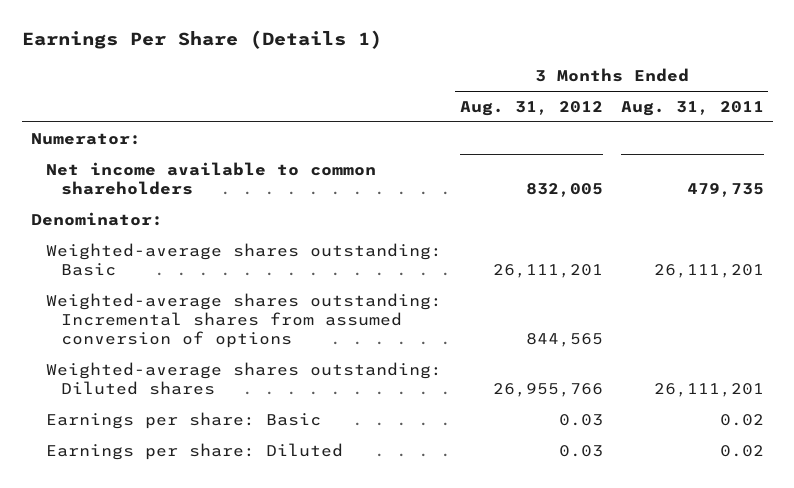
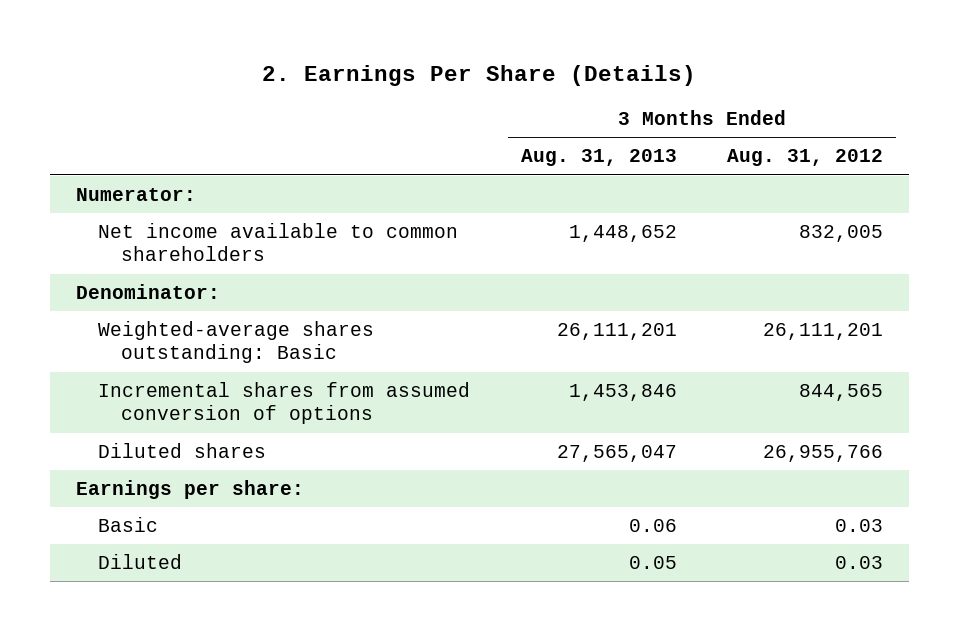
[21,30,382,50] Earnings Per Share (Details 1) -> [262,64,697,86] 2. Earnings Per Share (Details)
[620,100,764,116] Aug. 31, 2011 -> none
none -> [520,149,677,167] Aug. 31, 2013
[45,292,442,349] Weighted-average shares outstanding: Incremental shares from assumed conversion of options -> [98,382,471,425] Incremental shares from assumed conversion of options
[45,361,442,396] Weighted-average shares outstanding: Diluted shares -> [98,443,267,459] Diluted shares
none -> [75,480,304,500] Earnings per share:
[45,411,321,429] Earnings per share: Basic -> [98,517,159,533] Basic
[45,442,343,460] Earnings per share: Diluted -> [98,554,183,570] Diluted

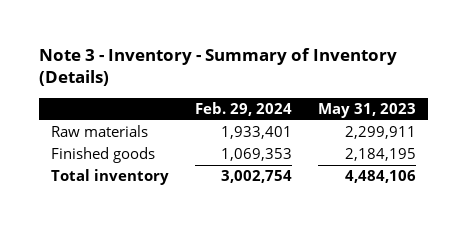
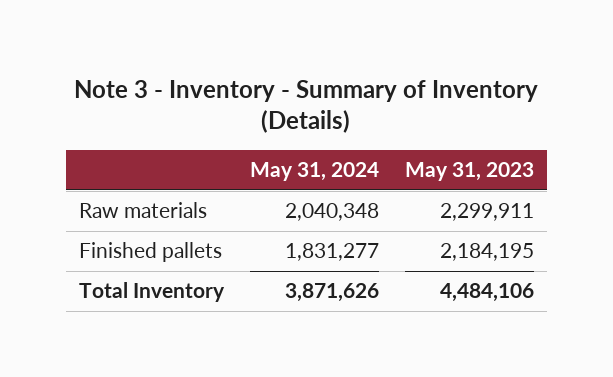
[194,101,292,116] Feb. 29, 2024 -> none
none -> [249,162,379,182] May 31, 2024
[51,147,156,164] Finished goods -> [78,242,222,263] Finished pallets
[51,169,170,186] Total inventory -> [78,282,225,303] Total Inventory

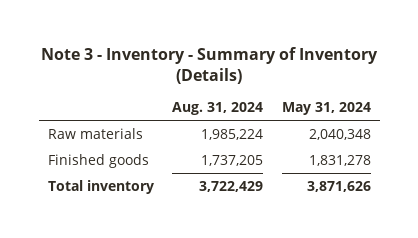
[405,162,535,182] May 31, 2023 -> none
none -> [172,102,264,116] Aug. 31, 2024
[78,242,222,263] Finished pallets -> [47,153,149,168] Finished goods
[284,243,379,262] 1,831,277 -> [308,154,371,166] 1,831,278
[78,282,225,303] Total Inventory -> [47,179,154,194] Total inventory

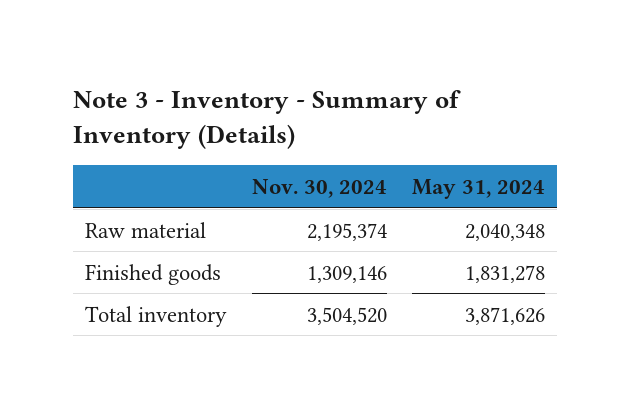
[172,102,264,116] Aug. 31, 2024 -> none
none -> [251,178,387,198] Nov. 30, 2024
[47,127,143,139] Raw materials -> [85,221,207,238] Raw material

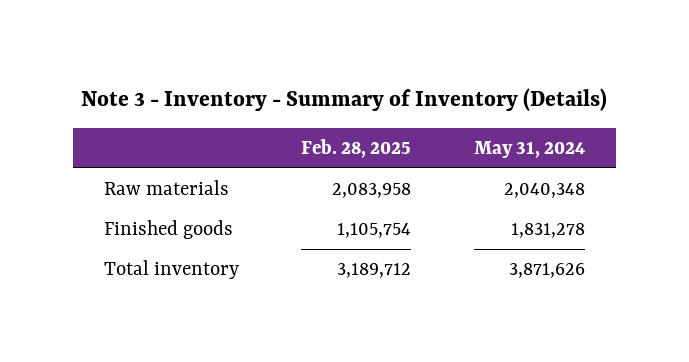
[251,178,387,198] Nov. 30, 2024 -> none
none -> [301,138,412,158] Feb. 28, 2025
[85,221,207,238] Raw material -> [104,179,230,195] Raw materials

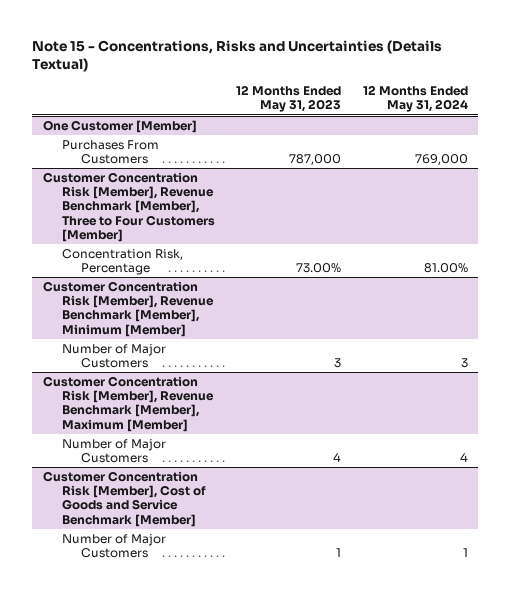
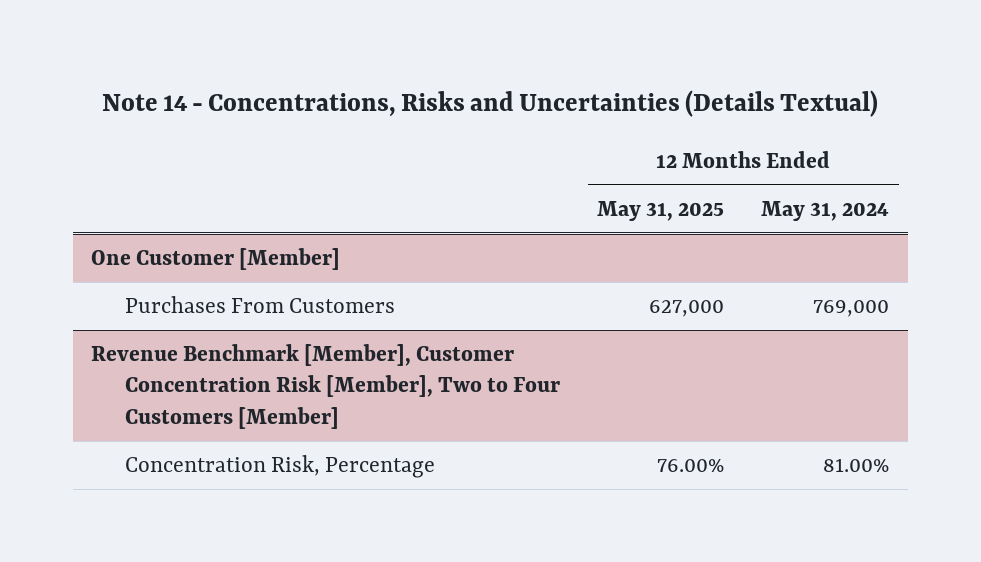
[32,39,443,73] Note 15 - Concentrations, Risks and Uncertainties (Details Textual) -> [102,90,879,118] Note 14 - Concentrations, Risks and Uncertainties (Details Textual)
[236,85,342,113] 12 Months Ended May 31, 2023 -> none
none -> [597,200,725,221] May 31, 2025
[43,171,215,242] Customer Concentration Risk [Member], Revenue Benchmark [Member], Three to Four Customers [Member] -> [91,344,561,429] Revenue Benchmark [Member], Customer Concentration Risk [Member], Two to Four Customers [Member]
[43,280,214,337] Customer Concentration Risk [Member], Revenue Benchmark [Member], Minimum [Member] -> none
[61,343,166,369] Number of Major Customers -> none
[43,375,214,432] Customer Concentration Risk [Member], Revenue Benchmark [Member], Maximum [Member] -> none
[61,438,166,464] Number of Major Customers -> none
[43,470,206,527] Customer Concentration Risk [Member], Cost of Goods and Service Benchmark [Member] -> none
[61,533,166,559] Number of Major Customers -> none

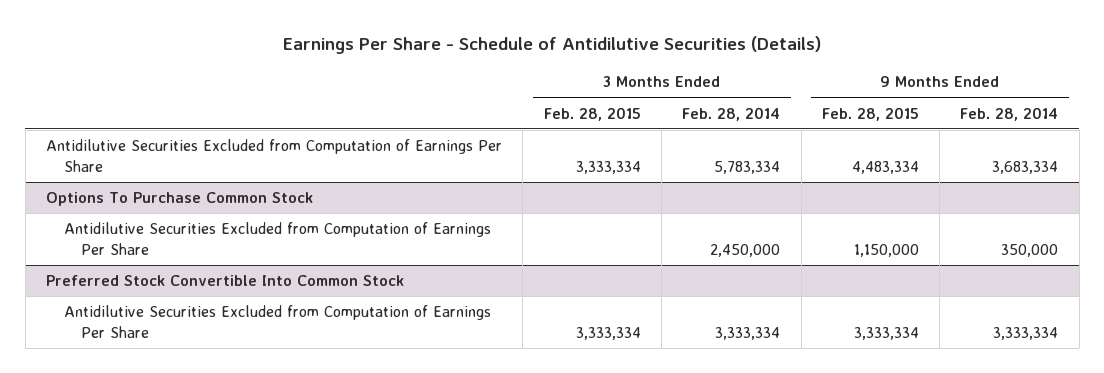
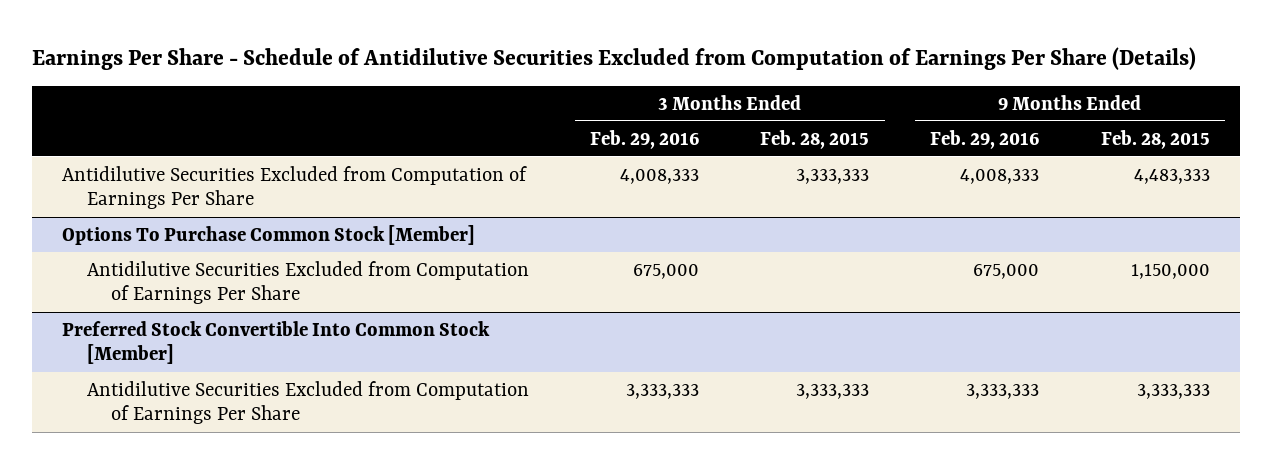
[283,36,822,55] Earnings Per Share - Schedule of Antidilutive Securities (Details) -> [31,46,1196,70] Earnings Per Share - Schedule of Antidilutive Securities Excluded from Computation of Earnings Per Share (Details)
[682,106,781,121] Feb. 28, 2014 -> none
[960,106,1059,121] Feb. 28, 2014 -> none
none -> [589,129,699,149] Feb. 29, 2016
none -> [930,129,1040,149] Feb. 29, 2016
[575,160,641,174] 3,333,334 -> [796,168,870,184] 3,333,333
[851,160,919,174] 4,483,334 -> [1133,168,1210,184] 4,483,333
[46,192,314,207] Options To Purchase Common Stock -> [62,224,476,245] Options To Purchase Common Stock [Member]
[46,275,405,287] Preferred Stock Convertible Into Common Stock -> [62,320,491,365] Preferred Stock Convertible Into Common Stock [Member]
[575,326,641,340] 3,333,334 -> [796,383,870,399] 3,333,333
[853,326,919,340] 3,333,334 -> [1136,383,1210,399] 3,333,333

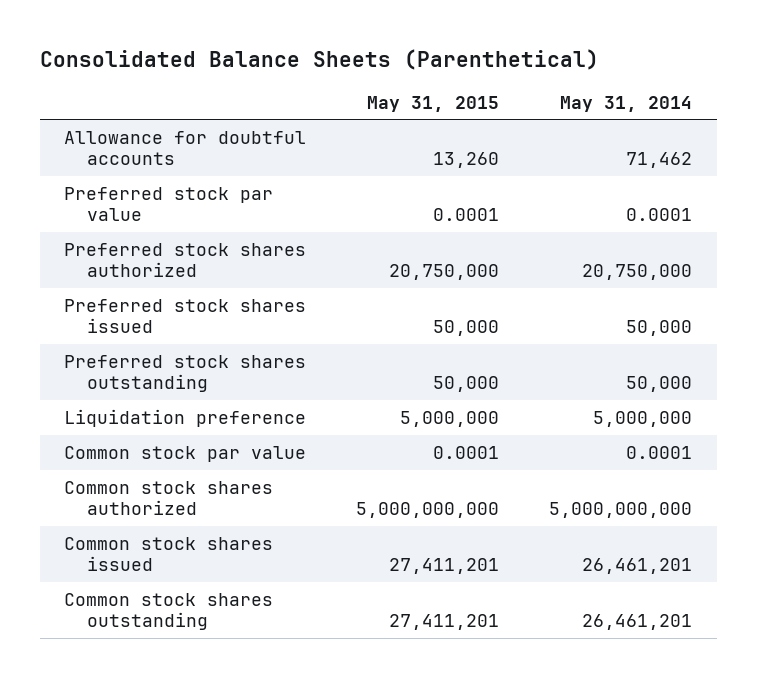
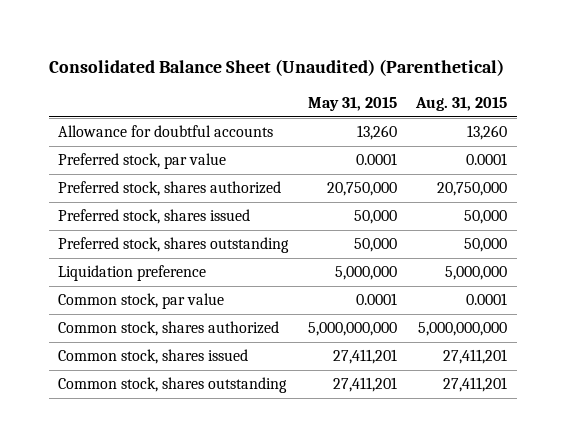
[39,49,599,71] Consolidated Balance Sheets (Parenthetical) -> [48,59,504,77] Consolidated Balance Sheet (Unaudited) (Parenthetical)
[560,95,693,112] May 31, 2014 -> none
none -> [414,97,507,112] Aug. 31, 2015
[64,186,274,222] Preferred stock par value -> [58,153,227,170] Preferred stock, par value
[64,242,307,278] Preferred stock shares authorized -> [58,181,282,197] Preferred stock, shares authorized
[64,298,307,334] Preferred stock shares issued -> [58,209,251,225] Preferred stock, shares issued
[64,354,307,393] Preferred stock shares outstanding -> [58,237,290,254] Preferred stock, shares outstanding
[64,445,307,462] Common stock par value -> [58,293,225,310] Common stock, par value
[64,480,274,516] Common stock shares authorized -> [58,321,280,337] Common stock, shares authorized
[64,536,274,572] Common stock shares issued -> [58,349,249,365] Common stock, shares issued
[64,592,274,631] Common stock shares outstanding -> [58,377,288,394] Common stock, shares outstanding

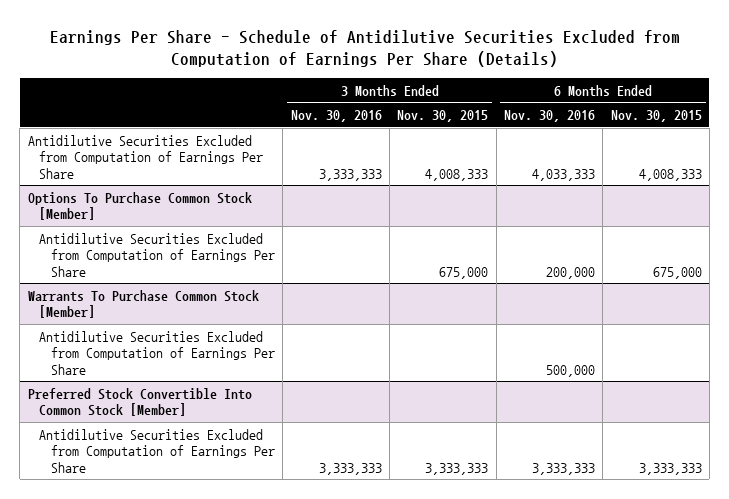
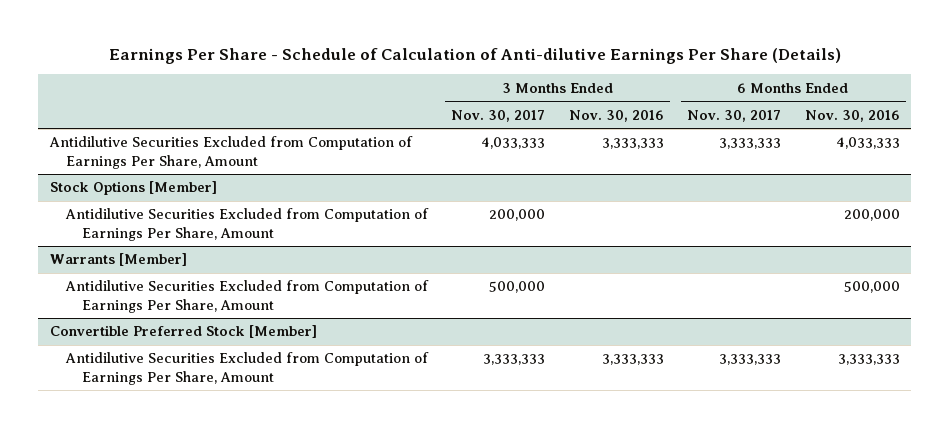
[49,30,680,68] Earnings Per Share - Schedule of Antidilutive Securities Excluded from Computation of Earnings Per Share (Details) -> [108,48,841,65] Earnings Per Share - Schedule of Calculation of Anti-dilutive Earnings Per Share (Details)
[397,110,489,123] Nov. 30, 2015 -> none
[610,110,702,123] Nov. 30, 2015 -> none
none -> [451,109,546,122] Nov. 30, 2017
none -> [687,109,782,122] Nov. 30, 2017
[27,289,259,319] Warrants To Purchase Common Stock [Member] -> none
[27,134,264,179] Antidilutive Securities Excluded from Computation of Earnings Per Share -> [48,136,413,169] Antidilutive Securities Excluded from Computation of Earnings Per Share, Amount
[27,191,252,221] Options To Purchase Common Stock [Member] -> [49,181,217,196] Stock Options [Member]
[39,232,276,277] Antidilutive Securities Excluded from Computation of Earnings Per Share -> [64,208,429,241] Antidilutive Securities Excluded from Computation of Earnings Per Share, Amount
none -> [49,253,187,267] Warrants [Member]
[39,330,276,375] Antidilutive Securities Excluded from Computation of Earnings Per Share -> [64,280,429,313] Antidilutive Securities Excluded from Computation of Earnings Per Share, Amount
[27,387,252,417] Preferred Stock Convertible Into Common Stock [Member] -> [49,325,317,339] Convertible Preferred Stock [Member]
[39,428,276,473] Antidilutive Securities Excluded from Computation of Earnings Per Share -> [64,352,429,385] Antidilutive Securities Excluded from Computation of Earnings Per Share, Amount

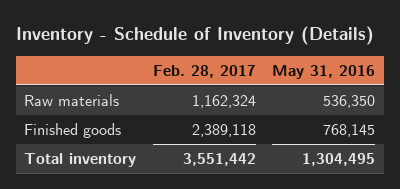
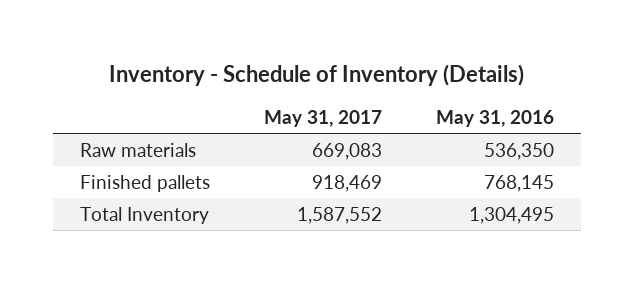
[152,64,256,78] Feb. 28, 2017 -> none
none -> [263,109,382,127] May 31, 2017
[24,122,122,138] Finished goods -> [79,174,210,192] Finished pallets
[24,152,137,167] Total inventory -> [79,206,209,224] Total Inventory

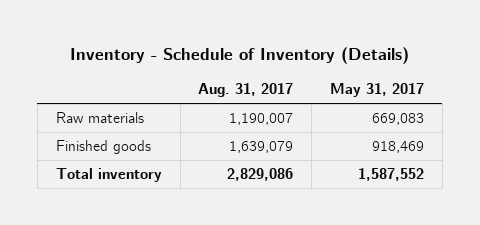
[435,109,554,127] May 31, 2016 -> none
none -> [198,83,294,98] Aug. 31, 2017
[79,174,210,192] Finished pallets -> [55,140,151,155] Finished goods
[79,206,209,224] Total Inventory -> [55,168,162,183] Total inventory

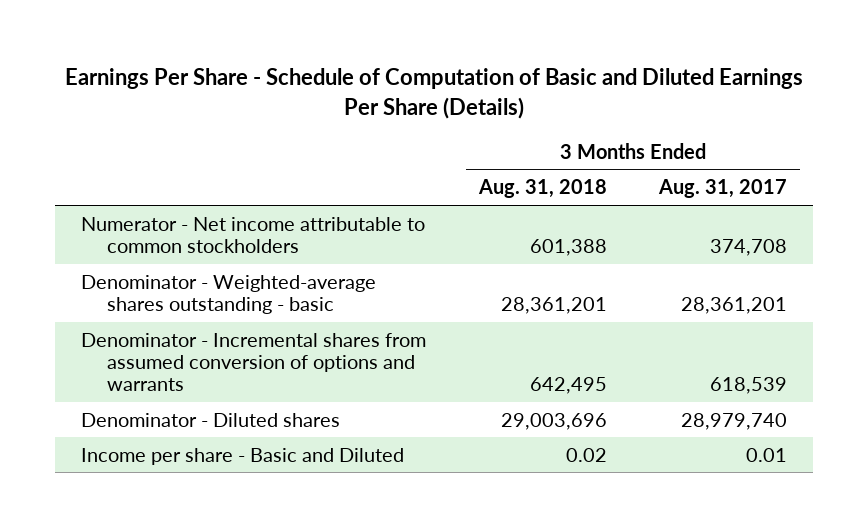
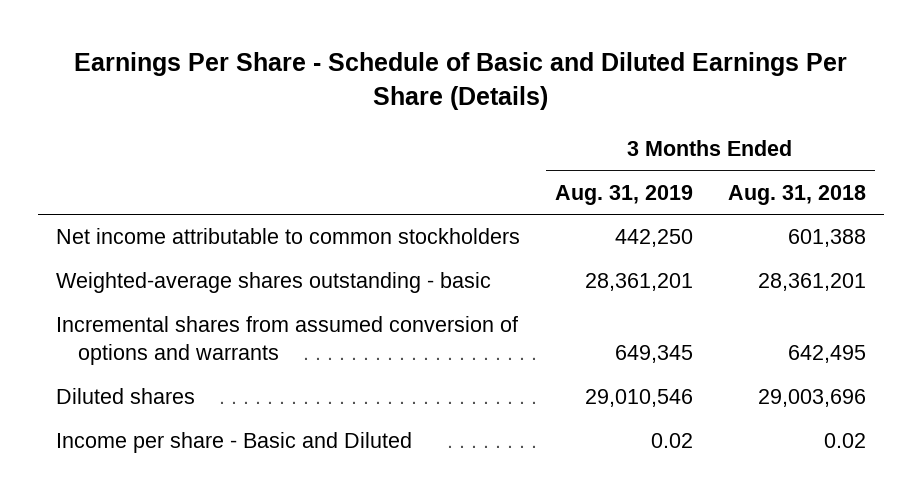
[65,68,804,120] Earnings Per Share - Schedule of Computation of Basic and Diluted Earnings Per Share (Details) -> [73,52,847,111] Earnings Per Share - Schedule of Basic and Diluted Earnings Per Share (Details)
[658,179,788,199] Aug. 31, 2017 -> none
none -> [554,184,693,205] Aug. 31, 2019
[81,216,426,253] Numerator - Net income attributable to common stockholders -> [55,228,520,245] Net income attributable to common stockholders
[81,274,377,314] Denominator - Weighted-average shares outstanding - basic -> [55,272,491,294] Weighted-average shares outstanding - basic
[81,332,427,392] Denominator - Incremental shares from assumed conversion of options and warrants -> [55,316,518,366] Incremental shares from assumed conversion of options and warrants
[81,412,341,427] Denominator - Diluted shares -> [55,388,195,405] Diluted shares

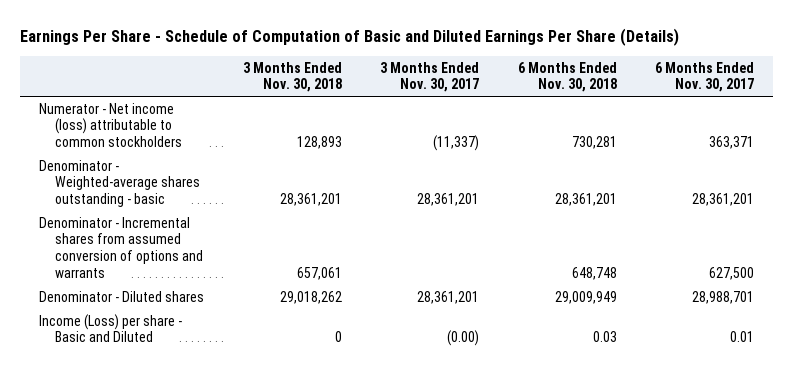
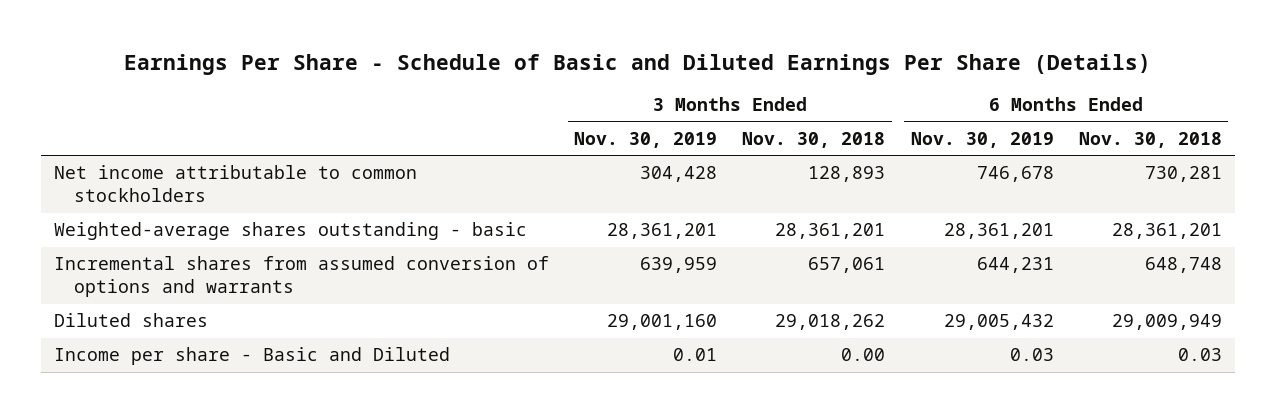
[20,27,680,46] Earnings Per Share - Schedule of Computation of Basic and Diluted Earnings Per Share (Details) -> [123,53,1151,75] Earnings Per Share - Schedule of Basic and Diluted Earnings Per Share (Details)
[380,61,480,93] 3 Months Ended Nov. 30, 2017 -> none
[654,61,754,93] 6 Months Ended Nov. 30, 2017 -> none
none -> [574,132,718,149] Nov. 30, 2019
none -> [910,132,1054,149] Nov. 30, 2019
[39,102,183,148] Numerator - Net income (loss) attributable to common stockholders -> [53,165,417,203] Net income attributable to common stockholders
[39,159,201,208] Denominator - Weighted-average shares outstanding - basic -> [53,222,527,241] Weighted-average shares outstanding - basic
[39,216,204,278] Denominator - Incremental shares from assumed conversion of options and warrants -> [53,256,549,298] Incremental shares from assumed conversion of options and warrants
[39,290,205,302] Denominator - Diluted shares -> [53,313,208,328] Diluted shares
[39,313,183,343] Income (Loss) per share - Basic and Diluted -> [53,347,450,366] Income per share - Basic and Diluted
[334,331,342,343] 0 -> [841,348,886,362] 0.00

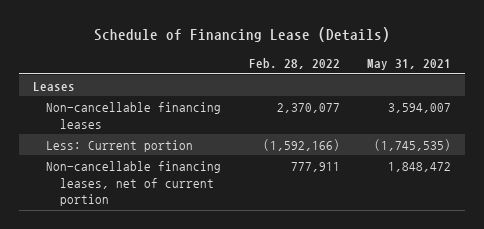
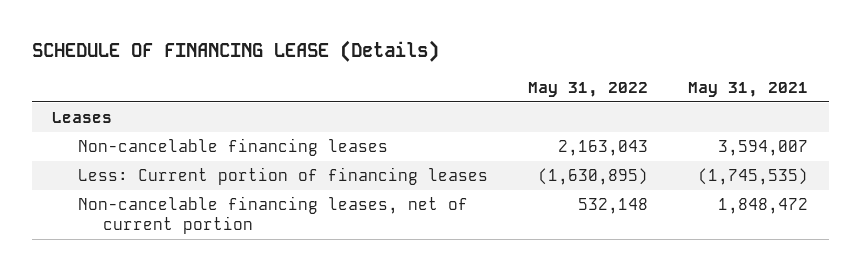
[93,27,390,43] Schedule of Financing Lease (Details) -> [31,40,439,63] SCHEDULE OF FINANCING LEASE (Details)
[248,58,340,70] Feb. 28, 2022 -> none
none -> [527,82,648,98] May 31, 2022
[46,101,222,129] Non-cancellable financing leases -> [77,137,388,156] Non-cancelable financing leases
[46,139,194,152] Less: Current portion -> [77,166,488,185] Less: Current portion of financing leases
[46,160,222,207] Non-cancellable financing leases, net of current portion -> [77,195,468,235] Non-cancelable financing leases, net of current portion

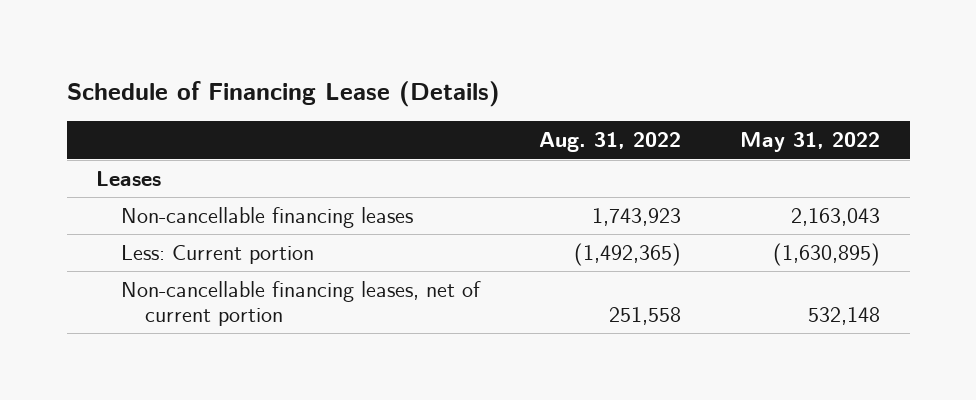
[31,40,439,63] SCHEDULE OF FINANCING LEASE (Details) -> [66,80,500,107] Schedule of Financing Lease (Details)
[688,82,809,98] May 31, 2021 -> none
none -> [538,132,681,153] Aug. 31, 2022
[77,137,388,156] Non-cancelable financing leases -> [120,207,413,229] Non-cancellable financing leases
[77,166,488,185] Less: Current portion of financing leases -> [120,245,314,265] Less: Current portion
[77,195,468,235] Non-cancelable financing leases, net of current portion -> [120,281,481,327] Non-cancellable financing leases, net of current portion

